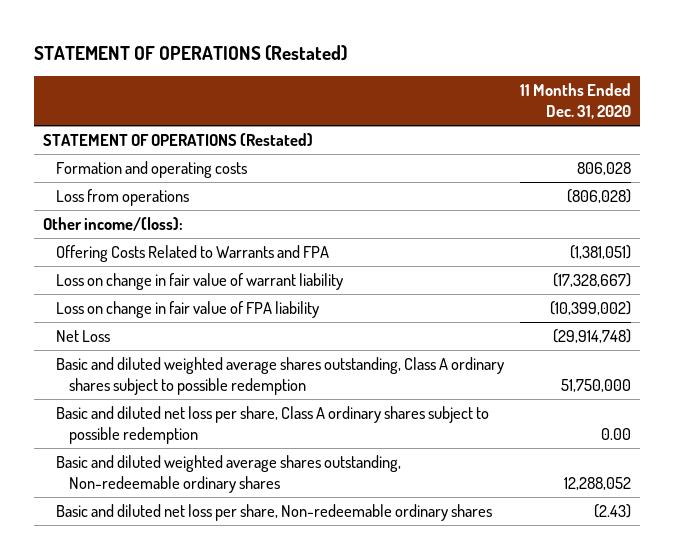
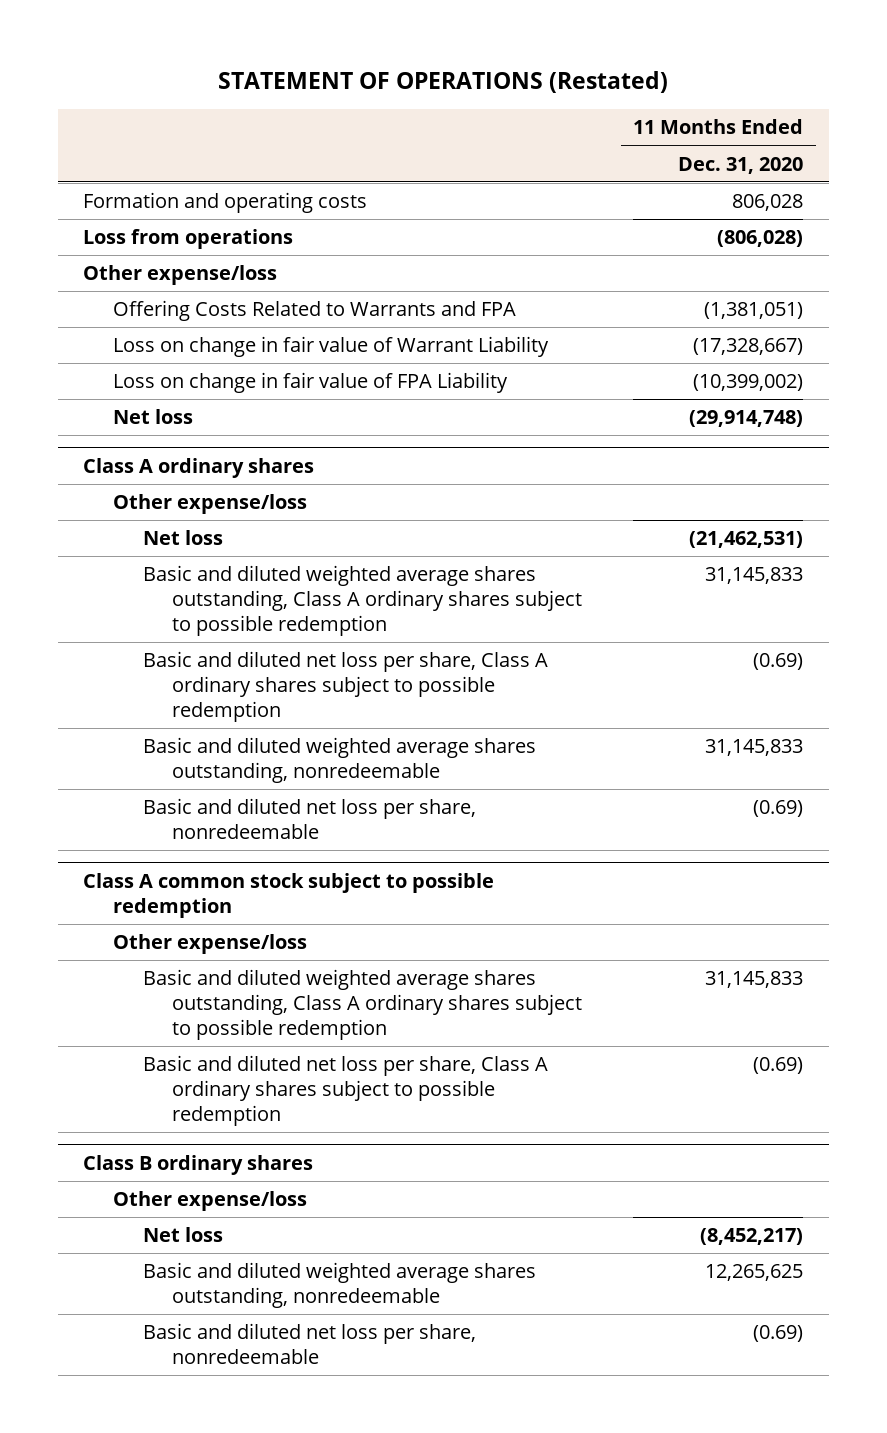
[42,133,313,147] STATEMENT OF OPERATIONS (Restated) -> none
[42,217,183,232] Other income/(loss): -> [83,265,278,286] Other expense/loss
[55,273,343,291] Loss on change in fair value of warrant liability -> [113,336,550,358] Loss on change in fair value of Warrant Liability
[55,301,319,319] Loss on change in fair value of FPA liability -> [113,372,509,394] Loss on change in fair value of FPA Liability
[55,330,110,343] Net Loss -> [113,409,194,425] Net loss
none -> [83,457,315,478] Class A ordinary shares
none -> [113,494,308,515] Other expense/loss
none -> [142,530,223,546] Net loss
[561,379,632,393] 51,750,000 -> [705,567,804,585] 31,145,833
[601,428,632,441] 0.00 -> [753,653,804,671] (0.69)
[55,455,401,494] Basic and diluted weighted average shares outstanding, Non-redeemable ordinary shares -> [142,737,536,784] Basic and diluted weighted average shares outstanding, nonredeemable
[564,477,632,491] 12,288,052 -> [705,739,804,757] 31,145,833
[55,504,492,522] Basic and diluted net loss per share, Non-redeemable ordinary shares -> [142,798,476,840] Basic and diluted net loss per share, nonredeemable
[594,504,632,519] (2.43) -> [753,800,804,818] (0.69)
none -> [83,872,495,918] Class A common stock subject to possible redemption
none -> [113,934,308,955] Other expense/loss
none -> [142,969,583,1040] Basic and diluted weighted average shares outstanding, Class A ordinary shares subject to possible redemption
none -> [142,1055,548,1126] Basic and diluted net loss per share, Class A ordinary shares subject to possible redemption
none -> [83,1154,314,1175] Class B ordinary shares
none -> [113,1191,308,1212] Other expense/loss
none -> [142,1227,223,1243] Net loss
none -> [142,1262,536,1309] Basic and diluted weighted average shares outstanding, nonredeemable
none -> [142,1323,476,1365] Basic and diluted net loss per share, nonredeemable

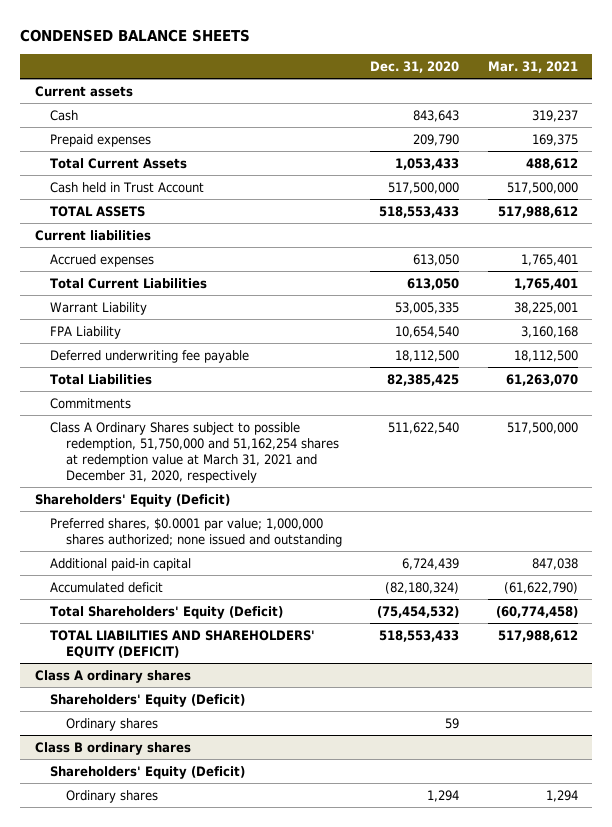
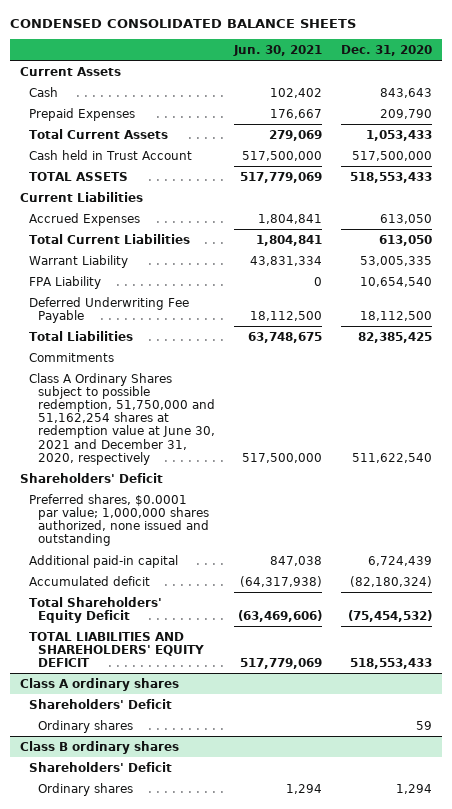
[20,28,251,42] CONDENSED BALANCE SHEETS -> [10,18,357,28] CONDENSED CONSOLIDATED BALANCE SHEETS
[487,61,578,74] Mar. 31, 2021 -> none
none -> [232,44,322,56] Jun. 30, 2021
[34,85,133,97] Current assets -> [19,66,121,76] Current Assets
[50,133,152,147] Prepaid expenses -> [28,107,135,121] Prepaid Expenses
[34,229,151,241] Current liabilities -> [19,191,143,202] Current Liabilities
[50,253,155,267] Accrued expenses -> [28,212,140,226] Accrued Expenses
[50,349,250,363] Deferred underwriting fee payable -> [28,296,189,323] Deferred Underwriting Fee Payable
[50,421,339,483] Class A Ordinary Shares subject to possible redemption, 51,750,000 and 51,162,254 shares at redemption value at March 31, 2021 and December 31, 2020, respectively -> [28,372,215,465] Class A Ordinary Shares subject to possible redemption, 51,750,000 and 51,162,254 shares at redemption value at June 30, 2021 and December 31, 2020, respectively
[34,493,230,507] Shareholders' Equity (Deficit) -> [19,472,163,483] Shareholders' Deficit
[50,517,342,547] Preferred shares, $0.0001 par value; 1,000,000 shares authorized; none issued and outstanding -> [28,493,209,547] Preferred shares, $0.0001 par value; 1,000,000 shares authorized, none issued and outstanding
[50,605,284,619] Total Shareholders' Equity (Deficit) -> [28,596,162,623] Total Shareholders' Equity Deficit
[50,629,316,658] TOTAL LIABILITIES AND SHAREHOLDERS' EQUITY (DEFICIT) -> [28,631,204,668] TOTAL LIABILITIES AND SHAREHOLDERS' EQUITY DEFICIT
[50,693,246,707] Shareholders' Equity (Deficit) -> [28,698,172,709] Shareholders' Deficit
[50,765,246,779] Shareholders' Equity (Deficit) -> [28,761,172,772] Shareholders' Deficit

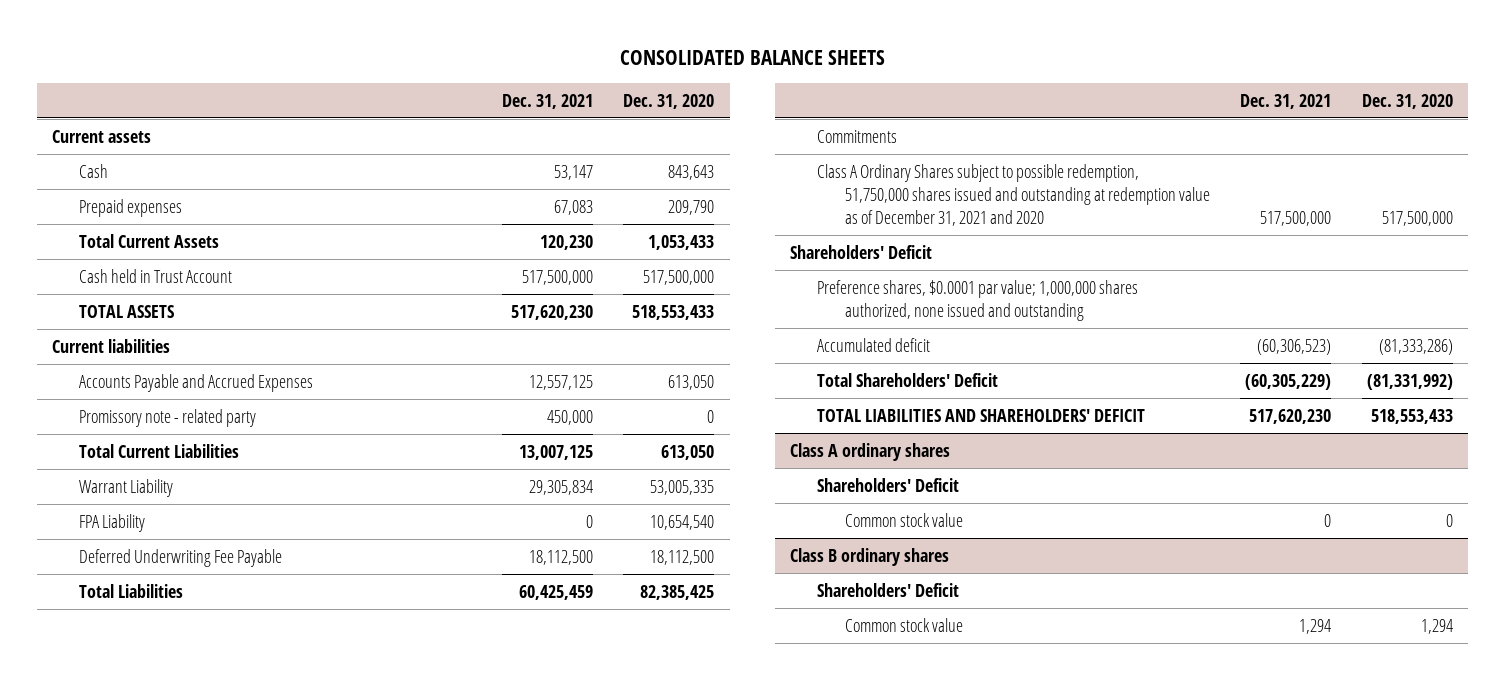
[10,18,357,28] CONDENSED CONSOLIDATED BALANCE SHEETS -> [620,49,886,65] CONSOLIDATED BALANCE SHEETS
[232,44,322,56] Jun. 30, 2021 -> none
none -> [501,93,593,109] Dec. 31, 2021
[19,66,121,76] Current Assets -> [51,129,151,143] Current assets
[28,107,135,121] Prepaid Expenses -> [79,198,183,217] Prepaid expenses
[19,191,143,202] Current Liabilities -> [51,338,170,353] Current liabilities
[28,212,140,226] Accrued Expenses -> [79,373,314,392] Accounts Payable and Accrued Expenses
none -> [79,408,257,427] Promissory note - related party
[28,372,215,465] Class A Ordinary Shares subject to possible redemption, 51,750,000 and 51,162,254 shares at redemption value at June 30, 2021 and December 31, 2020, respectively -> [817,163,1210,227] Class A Ordinary Shares subject to possible redemption, 51,750,000 shares issued and outstanding at redemption value as of December 31, 2021 and 2020
[352,452,433,463] 511,622,540 -> [1381,211,1453,227] 517,500,000
[28,554,178,568] Additional paid-in capital -> none
[28,493,209,547] Preferred shares, $0.0001 par value; 1,000,000 shares authorized, none issued and outstanding -> [817,279,1139,322] Preference shares, $0.0001 par value; 1,000,000 shares authorized, none issued and outstanding
[350,575,433,587] (82,180,324) -> [1378,338,1453,355] (81,333,286)
[28,596,162,623] Total Shareholders' Equity Deficit -> [817,372,999,387] Total Shareholders' Deficit
[348,609,433,622] (75,454,532) -> [1366,373,1453,390] (81,331,992)
[28,631,204,668] TOTAL LIABILITIES AND SHAREHOLDERS' EQUITY DEFICIT -> [817,408,1146,422] TOTAL LIABILITIES AND SHAREHOLDERS' DEFICIT
[37,719,133,733] Ordinary shares -> none
none -> [844,512,963,527] Common stock value
[37,782,133,796] Ordinary shares -> [844,617,963,632] Common stock value

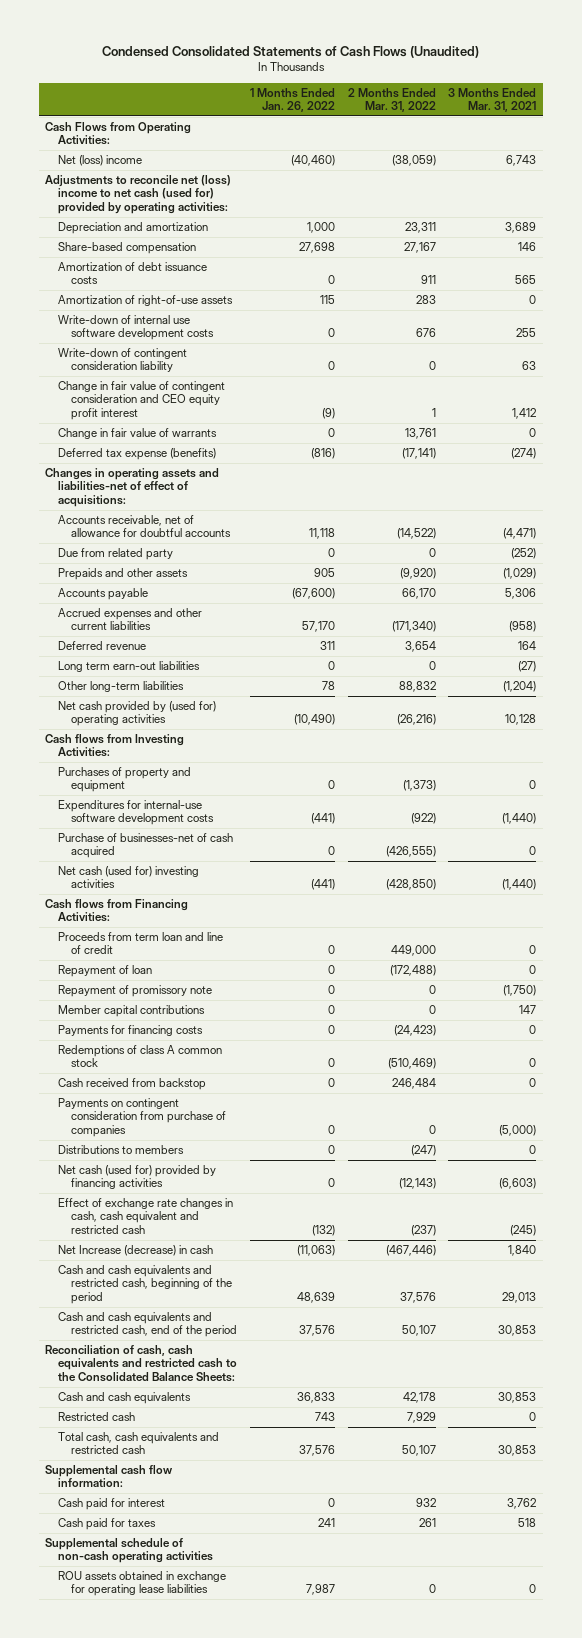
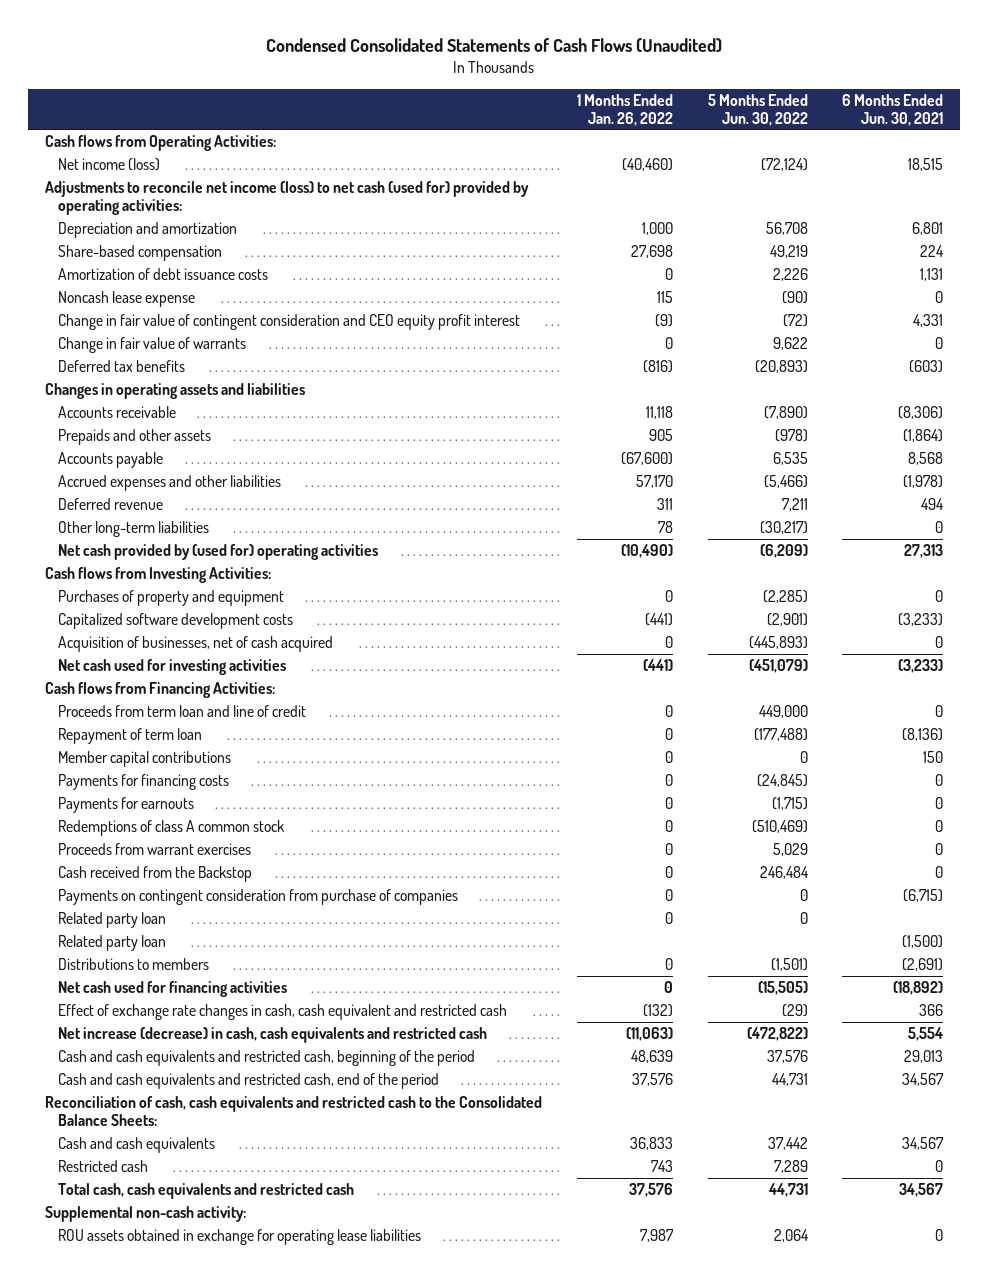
[347,87,436,113] 2 Months Ended Mar. 31, 2022 -> none
[448,87,537,113] 3 Months Ended Mar. 31, 2021 -> none
none -> [707,93,808,126] 5 Months Ended Jun. 30, 2022
none -> [842,93,944,126] 6 Months Ended Jun. 30, 2021
[45,121,192,146] Cash Flows from Operating Activities: -> [45,135,277,152] Cash flows from Operating Activities:
[58,154,143,166] Net (loss) income -> [58,158,161,172] Net income (loss)
[45,174,232,215] Adjustments to reconcile net (loss) income to net cash (used for) provided by operating activities: -> [45,181,530,216] Adjustments to reconcile net income (loss) to net cash (used for) provided by operating activities:
[58,314,215,341] Write-down of internal use software development costs -> none
[58,347,188,373] Write-down of contingent consideration liability -> none
[58,294,234,306] Amortization of right-of-use assets -> [58,291,196,308] Noncash lease expense
[58,547,174,560] Due from related party -> none
[58,447,217,460] Deferred tax expense (benefits) -> [58,360,186,373] Deferred tax benefits
[45,467,220,508] Changes in operating assets and liabilities-net of effect of acquisitions: -> [45,383,306,400] Changes in operating assets and liabilities
[58,514,232,538] Accounts receivable, net of allowance for doubtful accounts -> [58,406,177,419] Accounts receivable
[58,607,203,631] Accrued expenses and other current liabilities -> [58,475,282,492] Accrued expenses and other liabilities
[58,660,201,672] Long term earn-out liabilities -> none
[58,799,215,826] Expenditures for internal-use software development costs -> [58,613,294,630] Capitalized software development costs
[58,832,234,859] Purchase of businesses-net of cash acquired -> [58,636,334,653] Acquisition of businesses, net of cash acquired
[58,865,200,889] Net cash (used for) investing activities -> [58,659,287,676] Net cash used for investing activities
[58,984,213,997] Repayment of promissory note -> none
[58,964,153,977] Repayment of loan -> [58,728,203,745] Repayment of term loan
none -> [58,797,195,814] Payments for earnouts
none -> [58,843,252,856] Proceeds from warrant exercises
[58,1077,207,1090] Cash received from backstop -> [58,866,253,883] Cash received from the Backstop
none -> [58,912,167,929] Related party loan
none -> [58,935,167,952] Related party loan
[58,1164,217,1190] Net cash (used for) provided by financing activities -> [58,981,288,998] Net cash used for financing activities
[58,1244,214,1256] Net Increase (decrease) in cash -> [58,1027,488,1044] Net increase (decrease) in cash, cash equivalents and restricted cash
[45,1464,174,1488] Supplemental cash flow information: -> none
[58,1497,166,1510] Cash paid for interest -> none
[58,1517,157,1530] Cash paid for taxes -> none
[45,1537,214,1564] Supplemental schedule of non-cash operating activities -> [45,1206,247,1223] Supplemental non-cash activity:

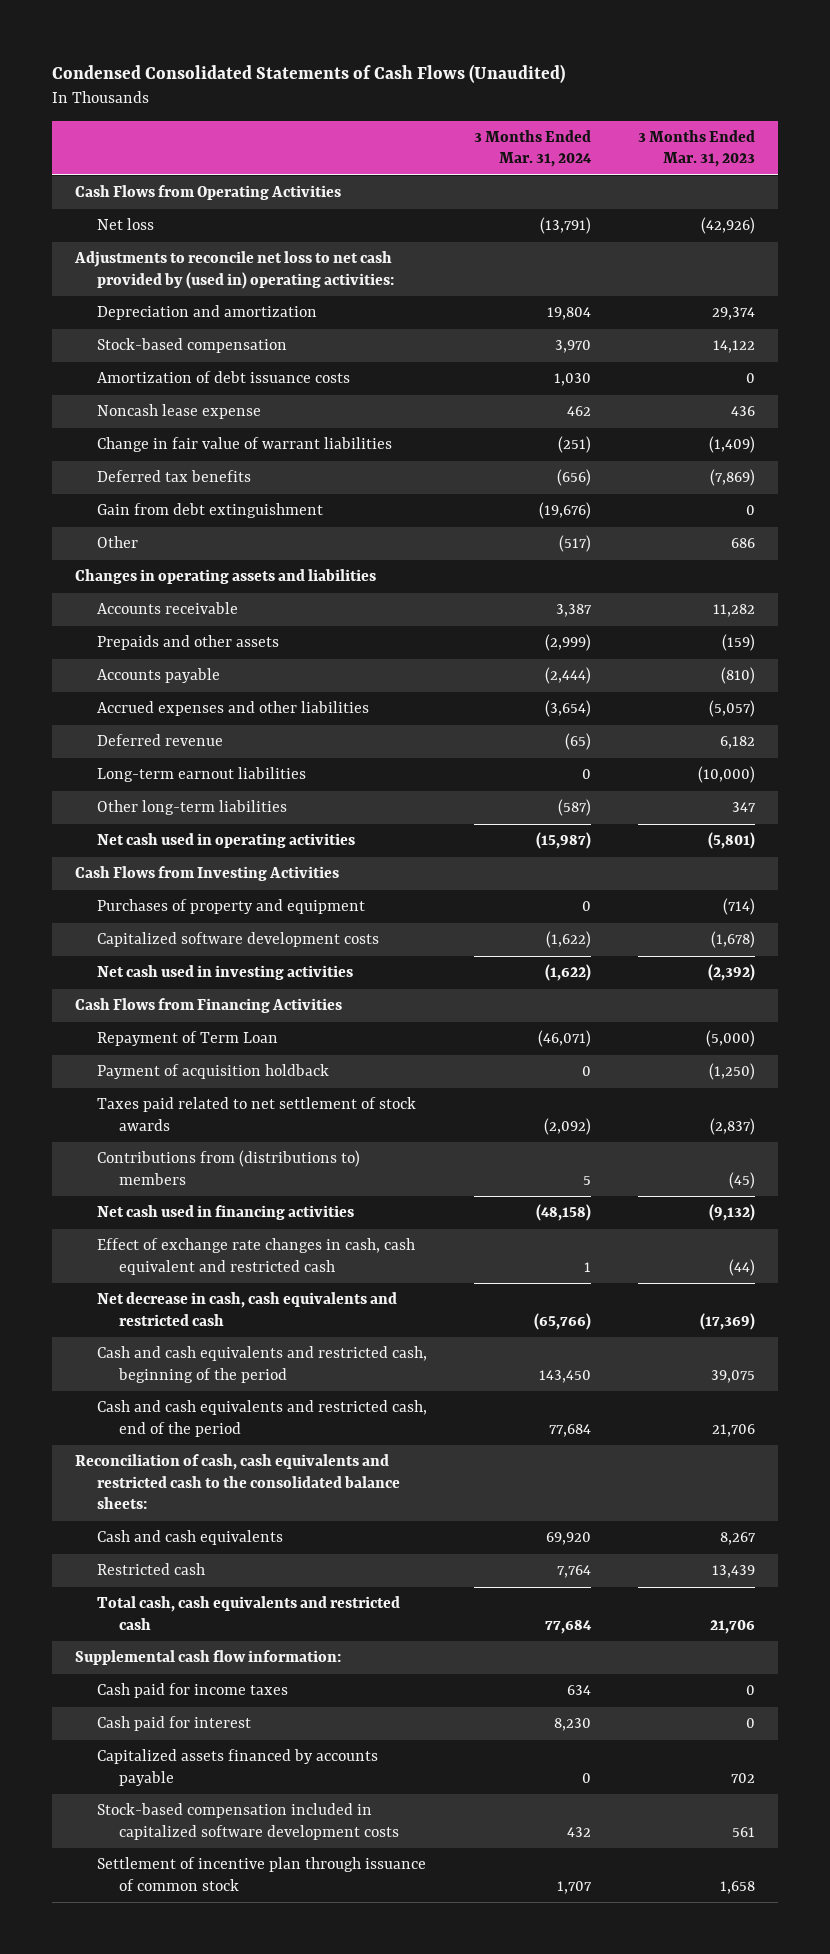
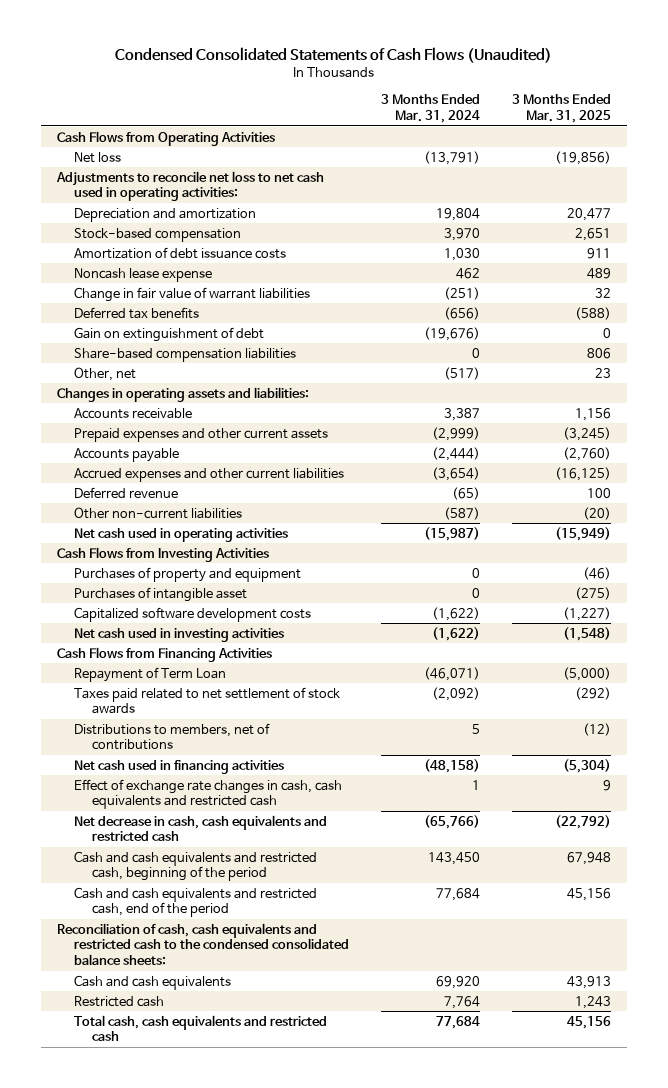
[637,129,755,168] 3 Months Ended Mar. 31, 2023 -> none
none -> [512,94,612,124] 3 Months Ended Mar. 31, 2025
[74,251,395,289] Adjustments to reconcile net loss to net cash provided by (used in) operating activities: -> [55,170,324,202] Adjustments to reconcile net loss to net cash used in operating activities:
[97,503,324,519] Gain from debt extinguishment -> [74,326,265,342] Gain on extinguishment of debt
none -> [74,347,297,362] Share-based compensation liabilities
[97,536,139,549] Other -> [74,366,137,381] Other, net
[75,569,377,585] Changes in operating assets and liabilities -> [56,386,309,402] Changes in operating assets and liabilities:
[97,635,280,651] Prepaids and other assets -> [74,427,329,442] Prepaid expenses and other current assets
[97,701,370,717] Accrued expenses and other liabilities -> [74,467,345,482] Accrued expenses and other current liabilities
[97,767,307,783] Long-term earnout liabilities -> none
[97,800,288,816] Other long-term liabilities -> [74,506,243,519] Other non-current liabilities
none -> [74,586,248,602] Purchases of intangible asset
[97,1064,330,1080] Payment of acquisition holdback -> none
[97,1150,361,1185] Contributions from (distributions to) members -> [74,722,271,751] Distributions to members, net of contributions
[97,1238,416,1275] Effect of exchange rate changes in cash, cash equivalent and restricted cash -> [74,778,343,810] Effect of exchange rate changes in cash, cash equivalents and restricted cash
[75,1454,401,1510] Reconciliation of cash, cash equivalents and restricted cash to the consolidated balance sheets: -> [56,922,350,966] Reconciliation of cash, cash equivalents and restricted cash to the condensed consolidated balance sheets:
[75,1650,342,1666] Supplemental cash flow information: -> none
[97,1683,289,1699] Cash paid for income taxes -> none
[97,1716,252,1732] Cash paid for interest -> none
[97,1749,379,1786] Capitalized assets financed by accounts payable -> none
[97,1803,399,1840] Stock-based compensation included in capitalized software development costs -> none
[97,1857,427,1891] Settlement of incentive plan through issuance of common stock -> none

